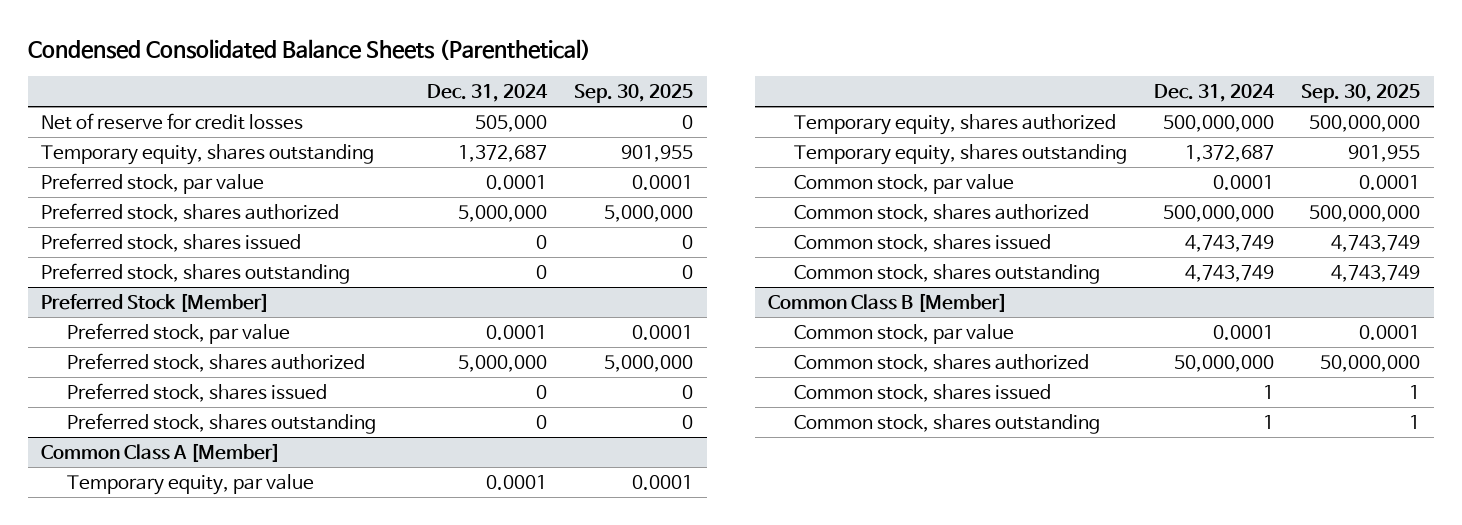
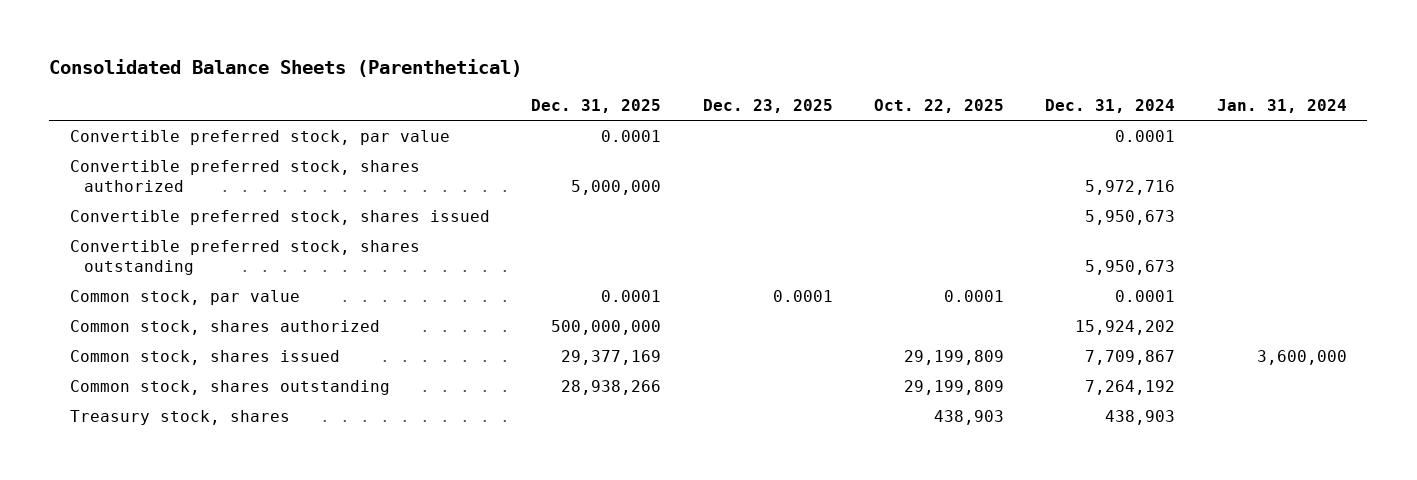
[27,39,591,61] Condensed Consolidated Balance Sheets (Parenthetical) -> [49,59,523,78] Consolidated Balance Sheets (Parenthetical)
[574,84,694,104] Sep. 30, 2025 -> none
none -> [531,99,662,114] Dec. 31, 2025
none -> [702,99,833,114] Dec. 23, 2025
none -> [873,99,1004,114] Oct. 22, 2025
none -> [1216,99,1347,114] Jan. 31, 2024
[41,112,304,130] Net of reserve for credit losses -> none
[41,143,375,165] Temporary equity, shares outstanding -> none
[41,292,270,312] Preferred Stock [Member] -> none
[66,322,290,344] Preferred stock, par value -> none
[66,352,365,372] Preferred stock, shares authorized -> none
[66,382,327,402] Preferred stock, shares issued -> none
[66,412,376,434] Preferred stock, shares outstanding -> none
[41,442,281,462] Common Class A [Member] -> none
[66,473,314,495] Temporary equity, par value -> none
[793,113,1116,135] Temporary equity, shares authorized -> none
[793,143,1127,165] Temporary equity, shares outstanding -> none
[793,173,1014,194] Common stock, par value -> none
[793,203,1089,222] Common stock, shares authorized -> none
[793,233,1051,252] Common stock, shares issued -> none
[793,263,1100,284] Common stock, shares outstanding -> none
[768,292,1008,312] Common Class B [Member] -> none
[41,172,265,194] Preferred stock, par value -> [69,129,450,145] Convertible preferred stock, par value
[41,202,340,222] Preferred stock, shares authorized -> [69,159,420,193] Convertible preferred stock, shares authorized
[458,204,548,222] 5,000,000 -> [1085,180,1176,196] 5,972,716
[41,232,302,252] Preferred stock, shares issued -> [69,209,490,225] Convertible preferred stock, shares issued
[536,234,548,249] 0 -> [1085,209,1176,225] 5,950,673
[41,262,351,284] Preferred stock, shares outstanding -> [69,239,420,276] Convertible preferred stock, shares outstanding
[536,264,548,279] 0 -> [1085,260,1176,276] 5,950,673
[1174,354,1275,372] 50,000,000 -> [1075,319,1176,335] 15,924,202
[1263,384,1275,399] 1 -> [1085,349,1176,365] 7,709,867
[1263,414,1275,429] 1 -> [1085,379,1176,395] 7,264,192
none -> [69,409,290,425] Treasury stock, shares

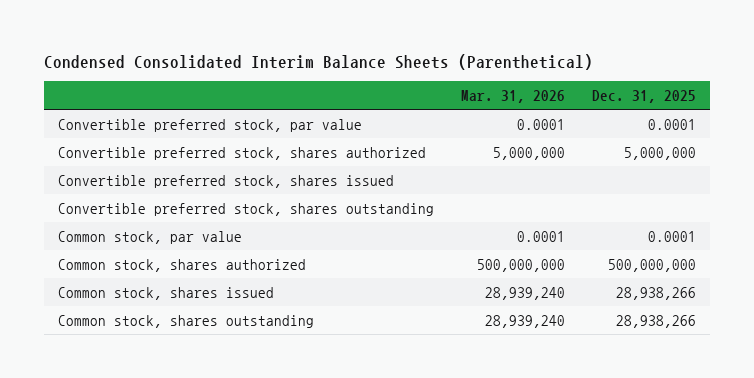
[49,59,523,78] Consolidated Balance Sheets (Parenthetical) -> [44,53,594,70] Condensed Consolidated Interim Balance Sheets (Parenthetical)
[702,99,833,114] Dec. 23, 2025 -> none
[873,99,1004,114] Oct. 22, 2025 -> none
[1045,99,1176,114] Dec. 31, 2024 -> none
[1216,99,1347,114] Jan. 31, 2024 -> none
none -> [460,89,565,103] Mar. 31, 2026
[561,349,662,365] 29,377,169 -> [615,286,696,300] 28,938,266
[69,409,290,425] Treasury stock, shares -> none

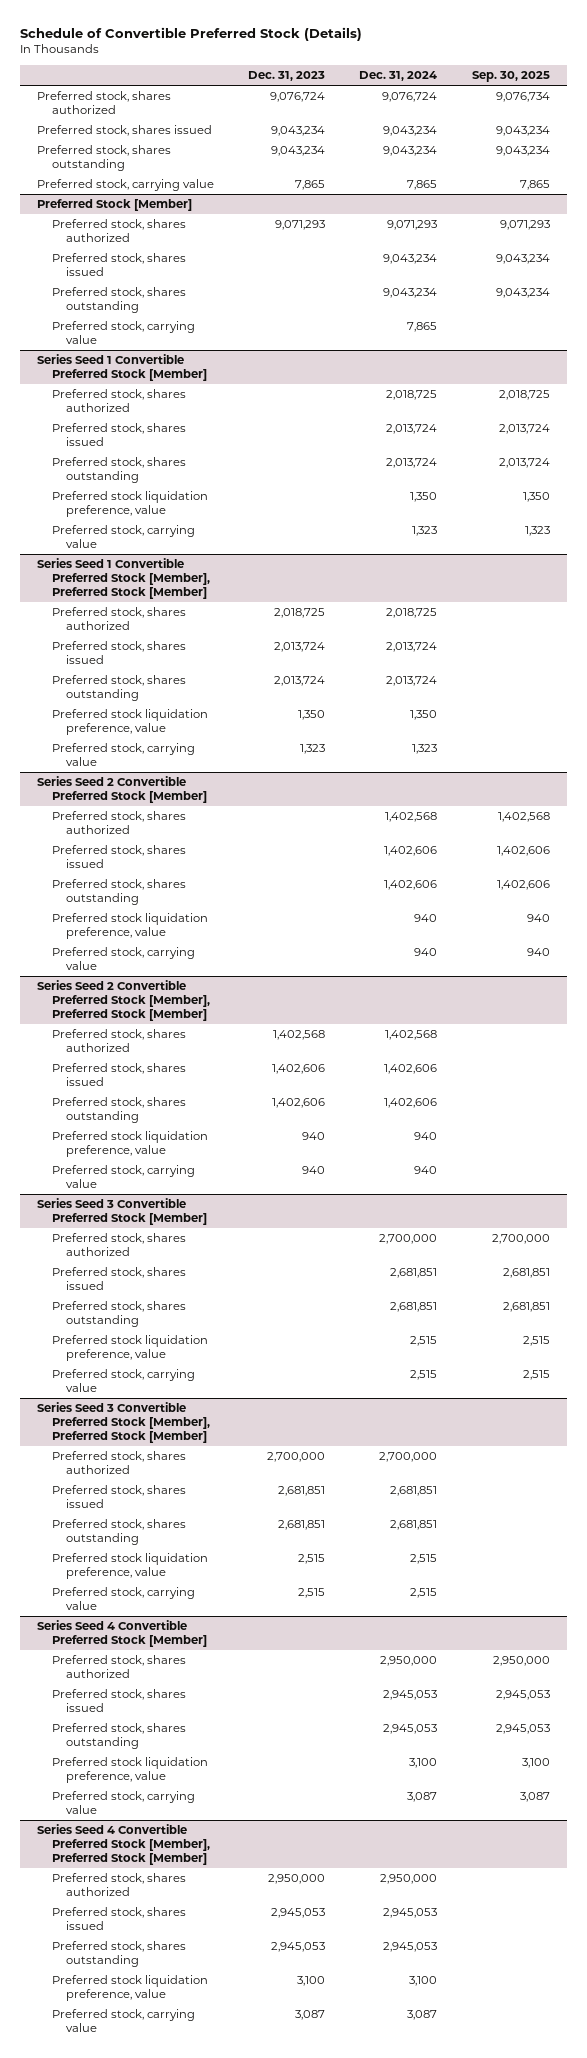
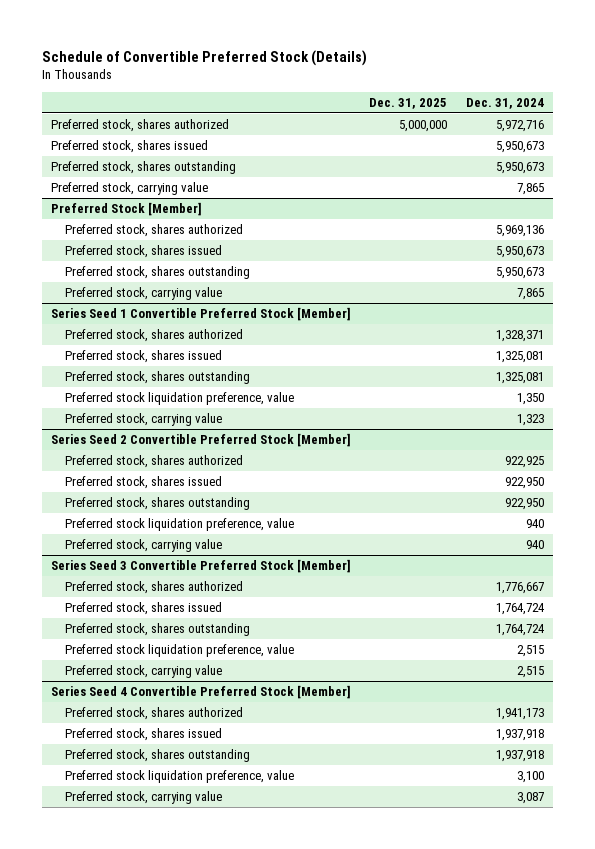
[248,71,326,82] Dec. 31, 2023 -> none
[471,71,550,83] Sep. 30, 2025 -> none
none -> [369,97,448,109] Dec. 31, 2025
[382,92,438,103] 9,076,724 -> [495,119,544,132] 5,972,716
[383,126,438,137] 9,043,234 -> [495,140,544,153] 5,950,673
[383,146,438,157] 9,043,234 -> [495,161,544,174] 5,950,673
[387,220,438,231] 9,071,293 -> [495,224,544,237] 5,969,136
[383,254,438,265] 9,043,234 -> [495,245,544,258] 5,950,673
[383,288,438,299] 9,043,234 -> [495,266,544,279] 5,950,673
[51,491,208,518] Preferred stock liquidation preference, value -> none
[51,525,195,549] Preferred stock, carrying value -> none
[37,558,210,600] Series Seed 1 Convertible Preferred Stock [Member], Preferred Stock [Member] -> none
[51,607,186,631] Preferred stock, shares authorized -> none
[51,641,186,665] Preferred stock, shares issued -> none
[51,675,186,702] Preferred stock, shares outstanding -> none
[386,390,438,401] 2,018,725 -> [495,329,544,342] 1,328,371
[386,424,438,435] 2,013,724 -> [495,350,544,363] 1,325,081
[386,458,438,469] 2,013,724 -> [495,371,544,384] 1,325,081
[51,913,208,940] Preferred stock liquidation preference, value -> none
[51,947,195,971] Preferred stock, carrying value -> none
[37,980,210,1022] Series Seed 2 Convertible Preferred Stock [Member], Preferred Stock [Member] -> none
[51,1029,186,1053] Preferred stock, shares authorized -> none
[51,1063,186,1087] Preferred stock, shares issued -> none
[51,1097,186,1124] Preferred stock, shares outstanding -> none
[385,812,438,823] 1,402,568 -> [504,455,544,468] 922,925
[384,846,438,857] 1,402,606 -> [504,476,544,489] 922,950
[384,880,438,891] 1,402,606 -> [504,497,544,510] 922,950
[51,1335,208,1362] Preferred stock liquidation preference, value -> none
[51,1369,195,1393] Preferred stock, carrying value -> none
[37,1402,210,1444] Series Seed 3 Convertible Preferred Stock [Member], Preferred Stock [Member] -> none
[51,1451,186,1475] Preferred stock, shares authorized -> none
[51,1485,186,1509] Preferred stock, shares issued -> none
[51,1519,186,1546] Preferred stock, shares outstanding -> none
[379,1234,438,1245] 2,700,000 -> [495,581,544,594] 1,776,667
[390,1268,438,1279] 2,681,851 -> [495,602,545,615] 1,764,724
[390,1302,438,1313] 2,681,851 -> [495,623,545,636] 1,764,724
[51,1757,208,1784] Preferred stock liquidation preference, value -> none
[51,1791,195,1815] Preferred stock, carrying value -> none
[37,1824,210,1866] Series Seed 4 Convertible Preferred Stock [Member], Preferred Stock [Member] -> none
[51,1873,186,1897] Preferred stock, shares authorized -> none
[51,1907,186,1931] Preferred stock, shares issued -> none
[51,1941,186,1968] Preferred stock, shares outstanding -> none
[380,1656,438,1667] 2,950,000 -> [495,707,544,720] 1,941,173
[383,1690,438,1701] 2,945,053 -> [495,728,544,741] 1,937,918
[383,1724,438,1735] 2,945,053 -> [495,749,544,762] 1,937,918

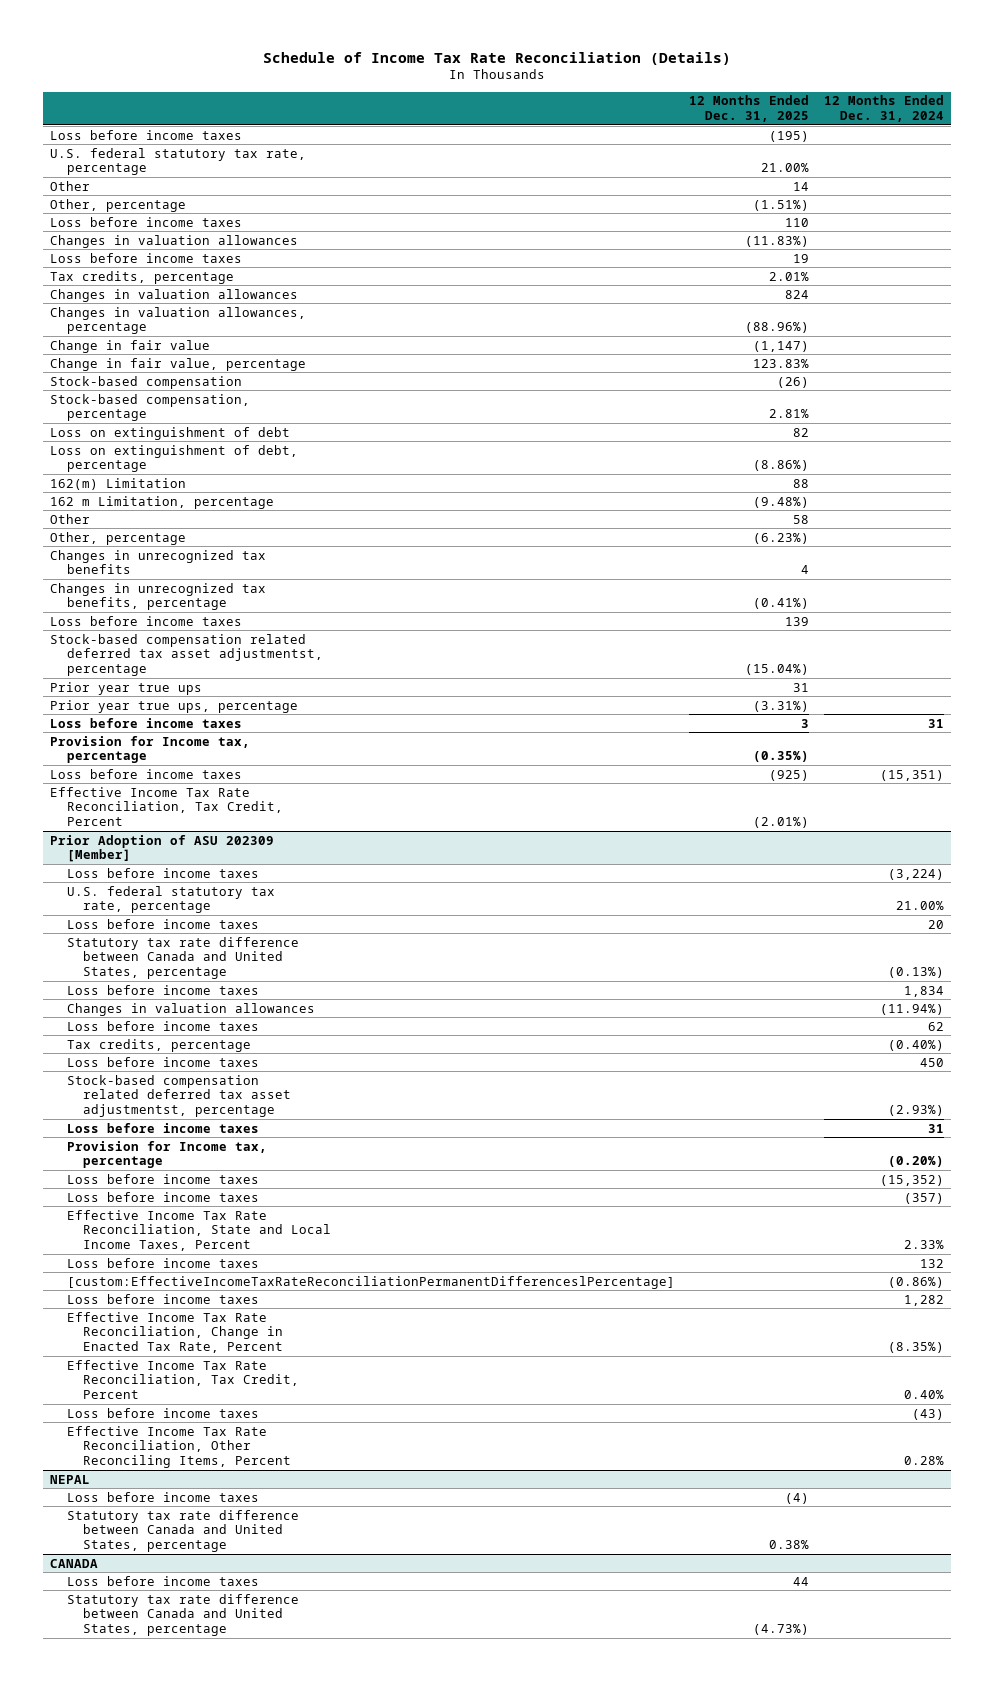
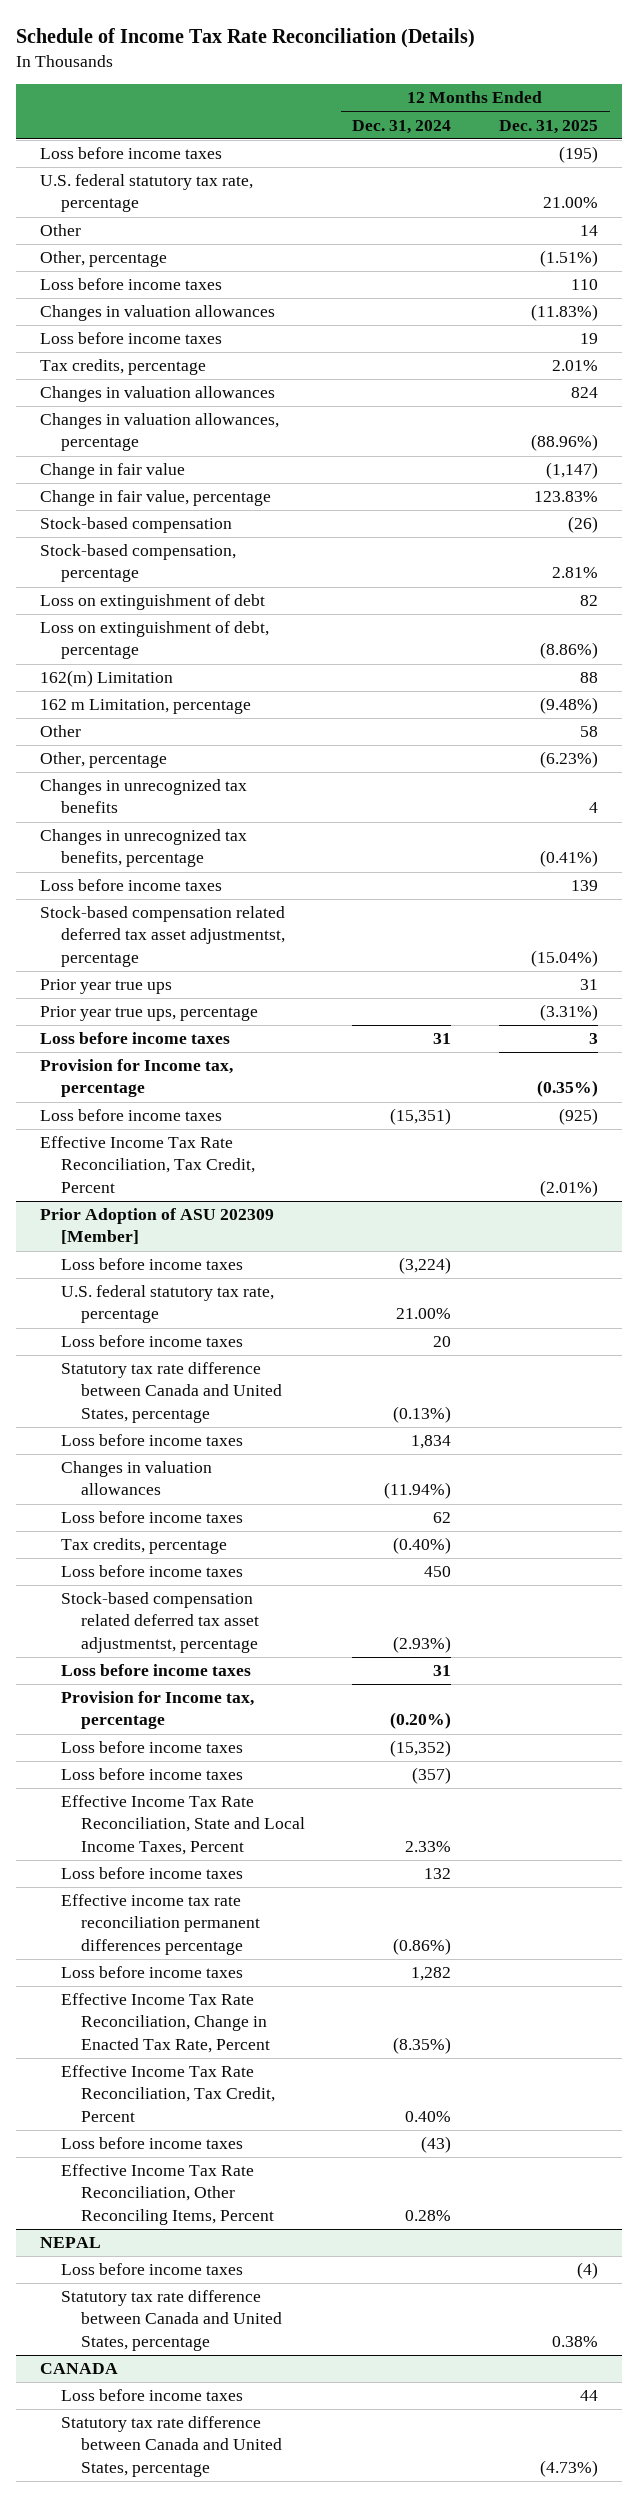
[66,1275,675,1289] [custom:EffectiveIncomeTaxRateReconciliationPermanentDifferenceslPercentage] -> [60,1894,261,1955] Effective income tax rate reconciliation permanent differences percentage

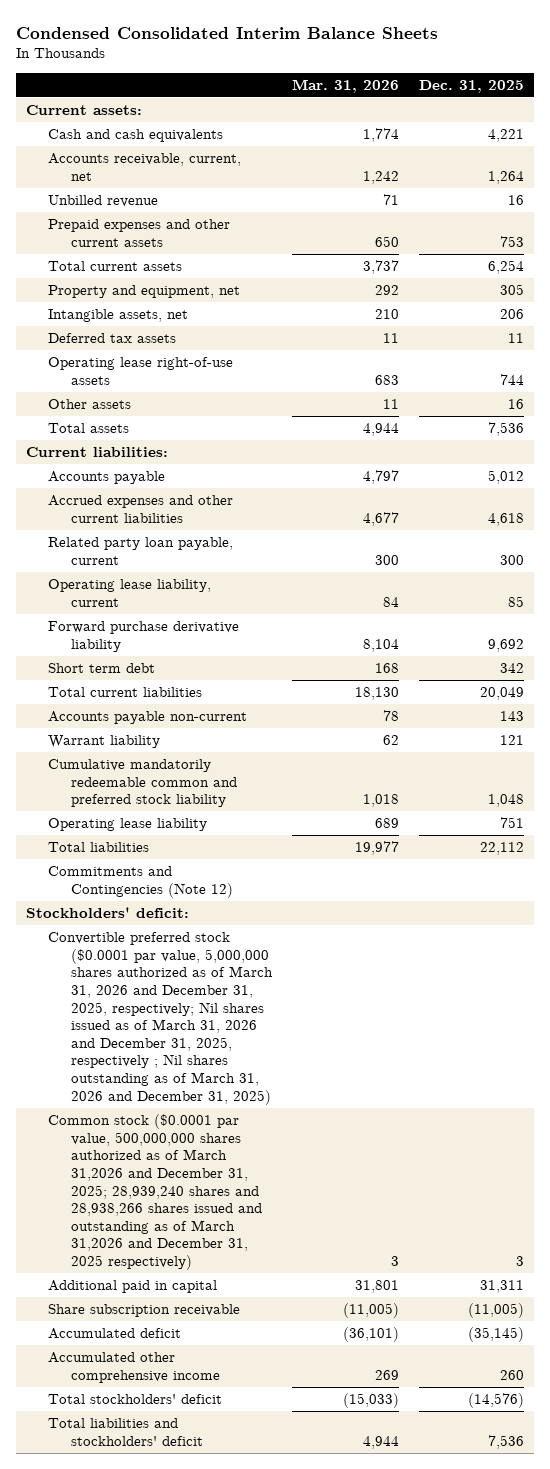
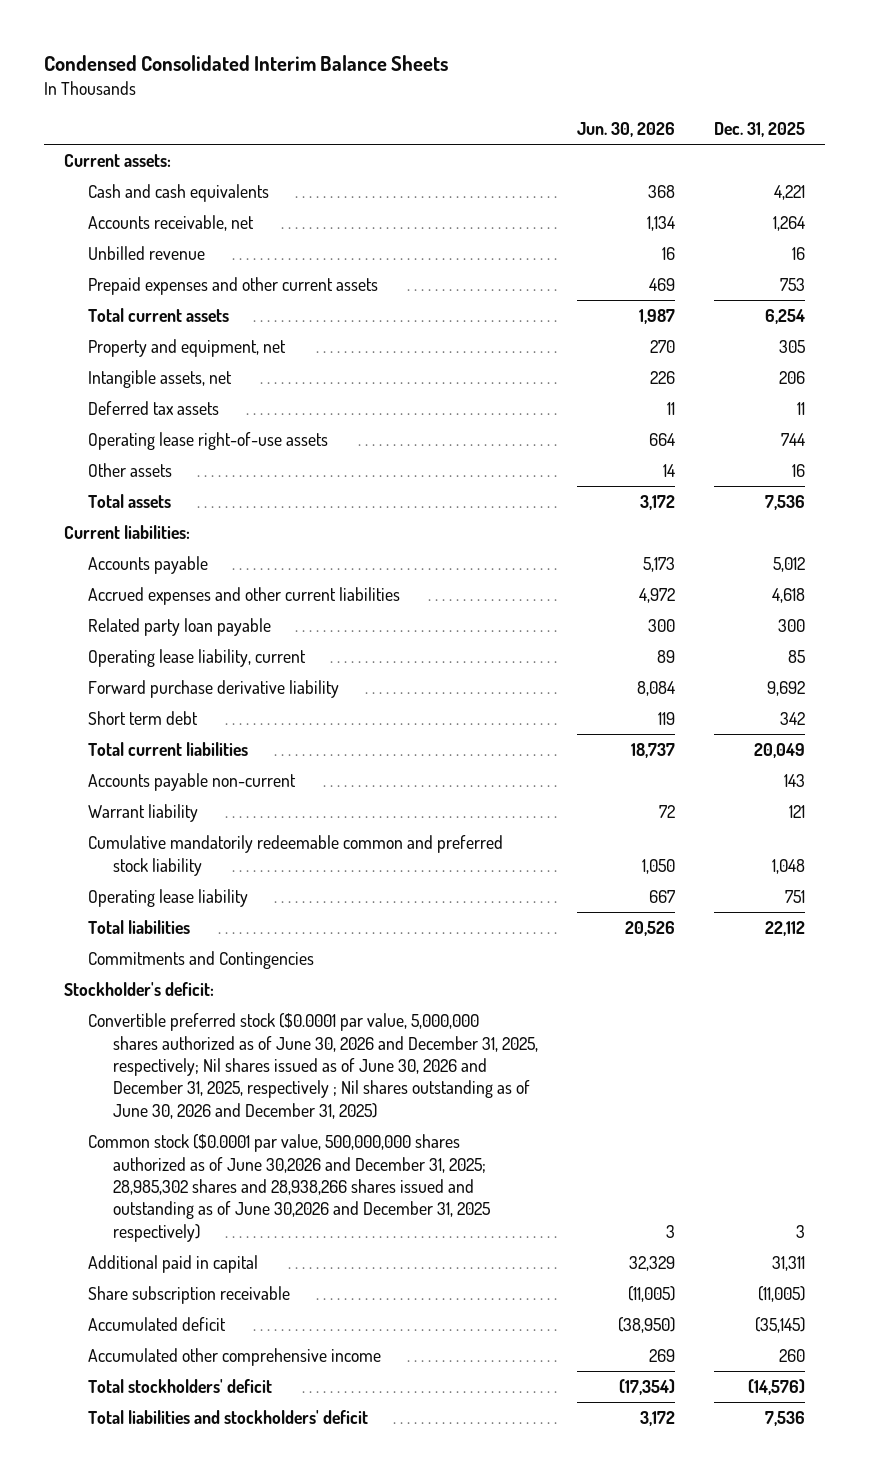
[291,78,399,93] Mar. 31, 2026 -> none
none -> [576,122,675,138] Jun. 30, 2026
[48,153,242,181] Accounts receivable, current, net -> [88,215,255,232] Accounts receivable, net
[48,537,234,565] Related party loan payable, current -> [88,618,272,637] Related party loan payable
[48,866,233,898] Commitments and Contingencies (Note 12) -> [88,951,315,970] Commitments and Contingencies
[26,907,190,919] Stockholders' deficit: -> [63,982,214,997] Stockholder's deficit:
[48,932,273,1105] Convertible preferred stock ($0.0001 par value, 5,000,000 shares authorized as of March 31, 2026 and December 31, 2025, respectively; Nil shares issued as of March 31, 2026 and December 31, 2025, respectively ; Nil shares outstanding as of March 31, 2026 and December 31, 2025) -> [88,1013,538,1119] Convertible preferred stock ($0.0001 par value, 5,000,000 shares authorized as of June 30, 2026 and December 31, 2025, respectively; Nil shares issued as of June 30, 2026 and December 31, 2025, respectively ; Nil shares outstanding as of June 30, 2026 and December 31, 2025)
[48,1114,262,1271] Common stock ($0.0001 par value, 500,000,000 shares authorized as of March 31,2026 and December 31, 2025; 28,939,240 shares and 28,938,266 shares issued and outstanding as of March 31,2026 and December 31, 2025 respectively) -> [88,1134,490,1242] Common stock ($0.0001 par value, 500,000,000 shares authorized as of June 30,2026 and December 31, 2025; 28,985,302 shares and 28,938,266 shares issued and outstanding as of June 30,2026 and December 31, 2025 respectively)

